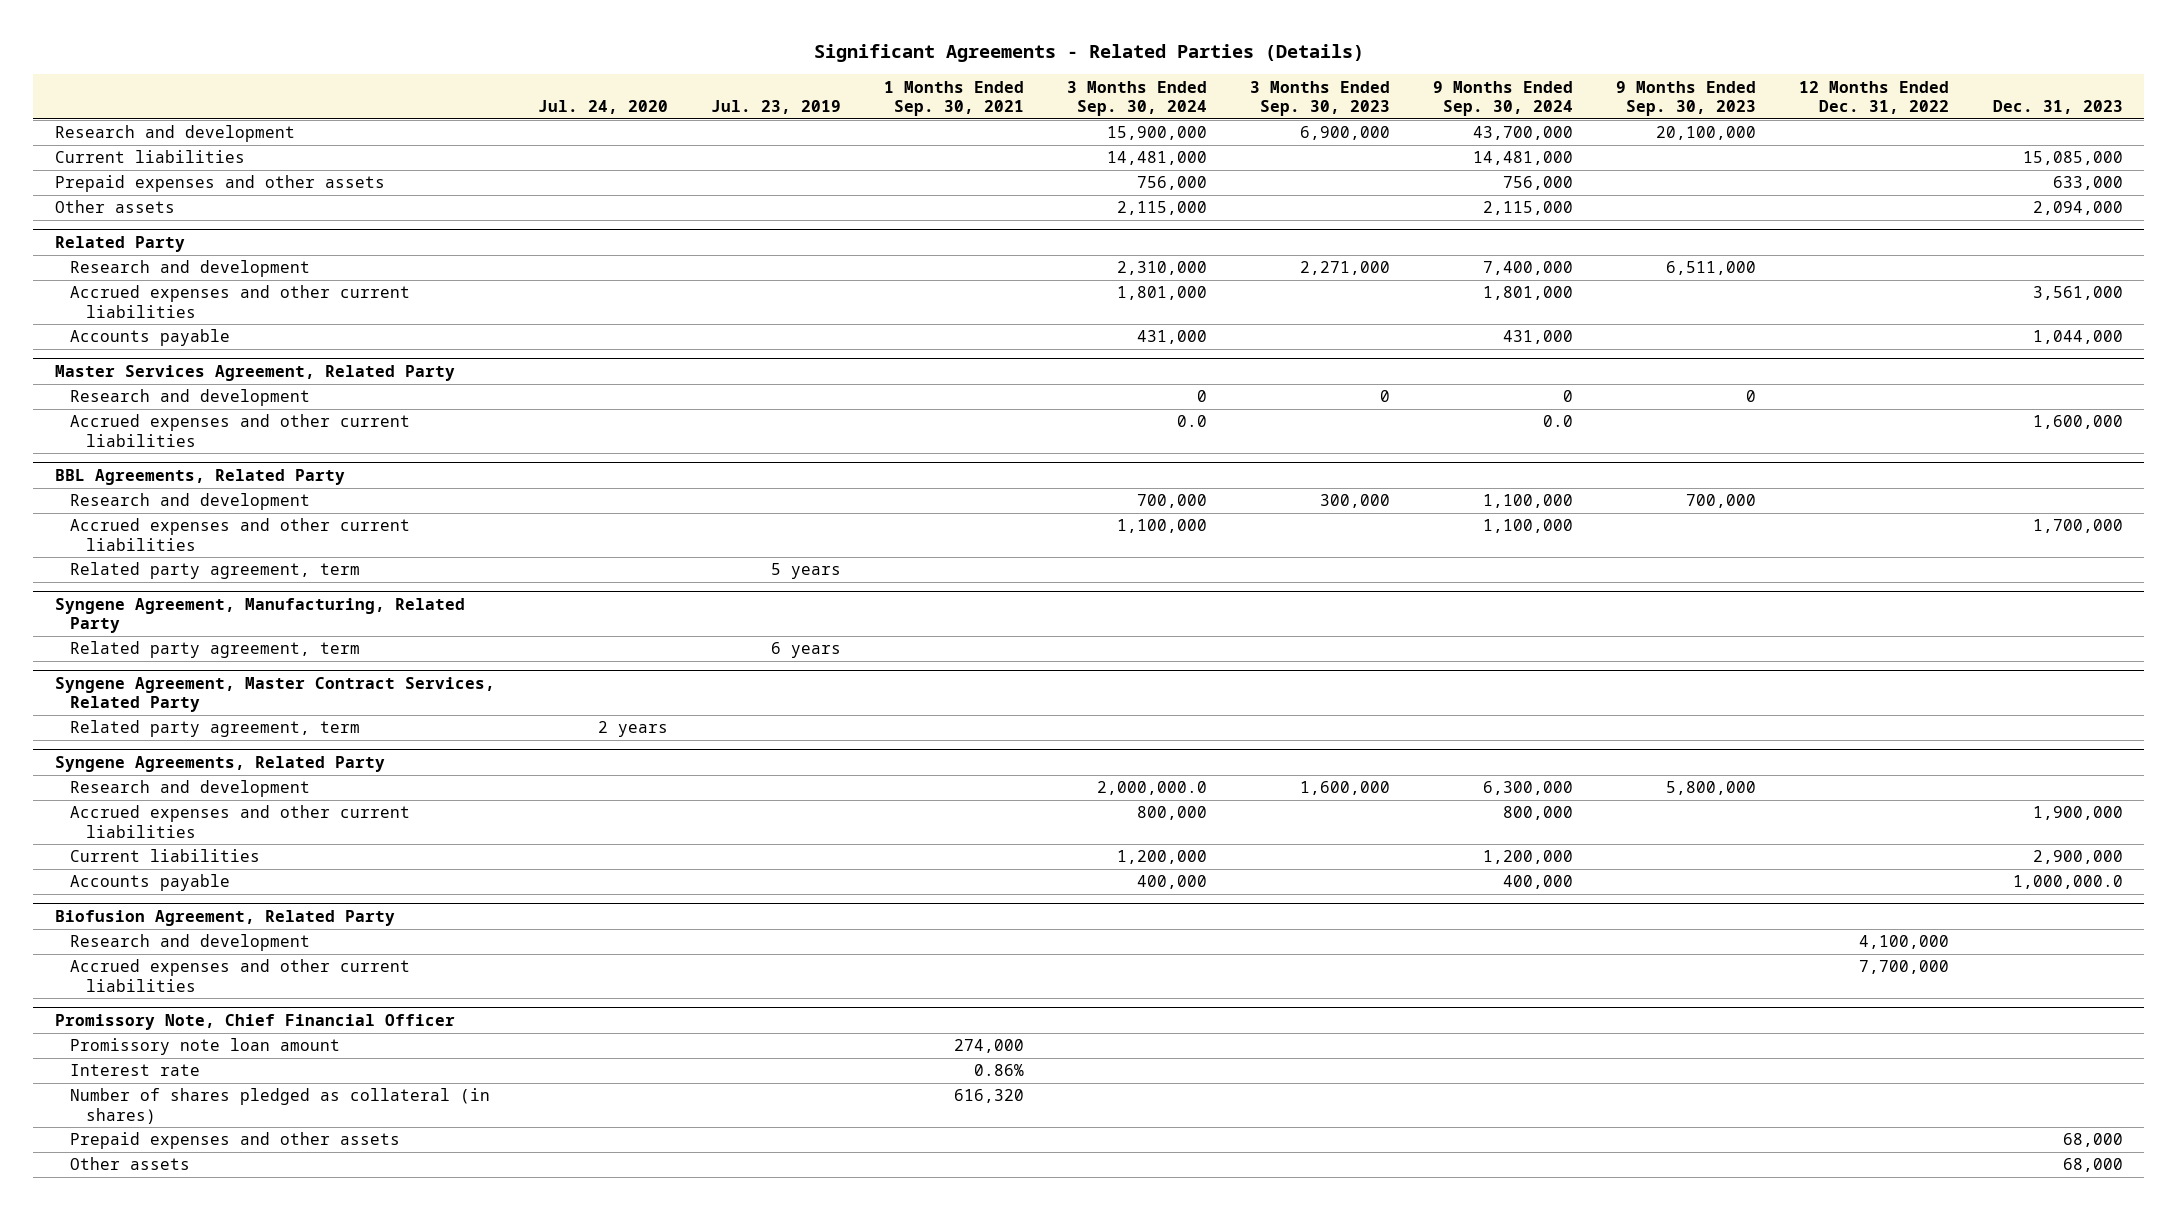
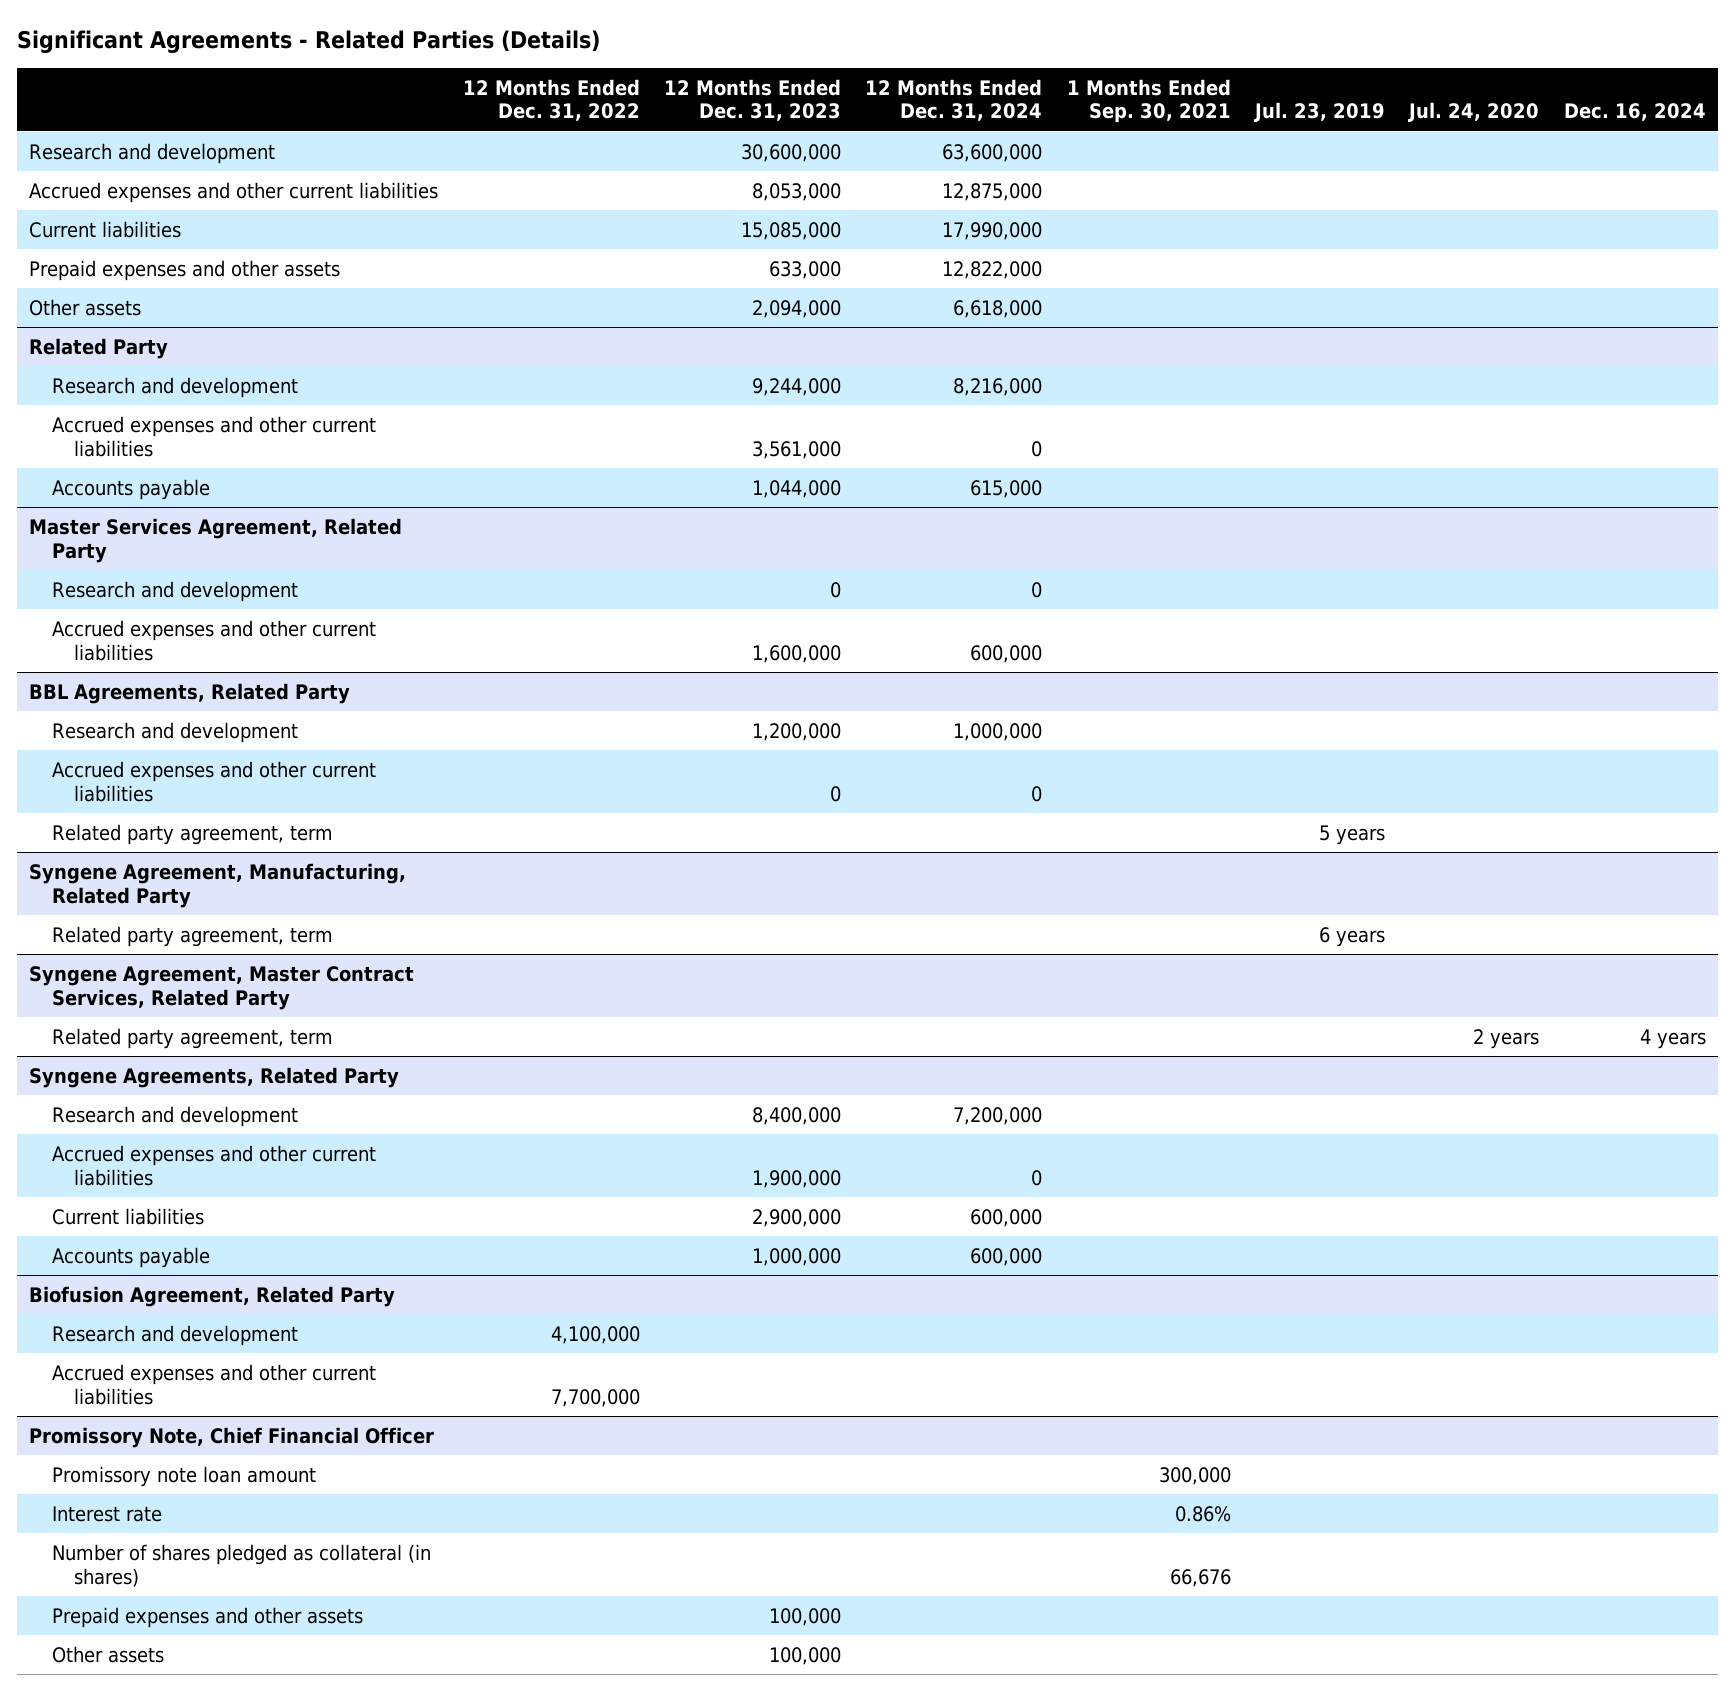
[1067,80,1208,117] 3 Months Ended Sep. 30, 2024 -> none
[1250,80,1391,117] 3 Months Ended Sep. 30, 2023 -> none
[1433,80,1574,117] 9 Months Ended Sep. 30, 2024 -> none
[1616,80,1757,117] 9 Months Ended Sep. 30, 2023 -> none
[1992,100,2123,115] Dec. 31, 2023 -> none
none -> [664,78,842,122] 12 Months Ended Dec. 31, 2023
none -> [865,78,1043,122] 12 Months Ended Dec. 31, 2024
none -> [1563,103,1706,122] Dec. 16, 2024
none -> [29,181,439,203] Accrued expenses and other current liabilities
[953,1039,1024,1054] 274,000 -> [1158,1466,1231,1485] 300,000
[953,1089,1024,1104] 616,320 -> [1169,1568,1231,1587] 66,676

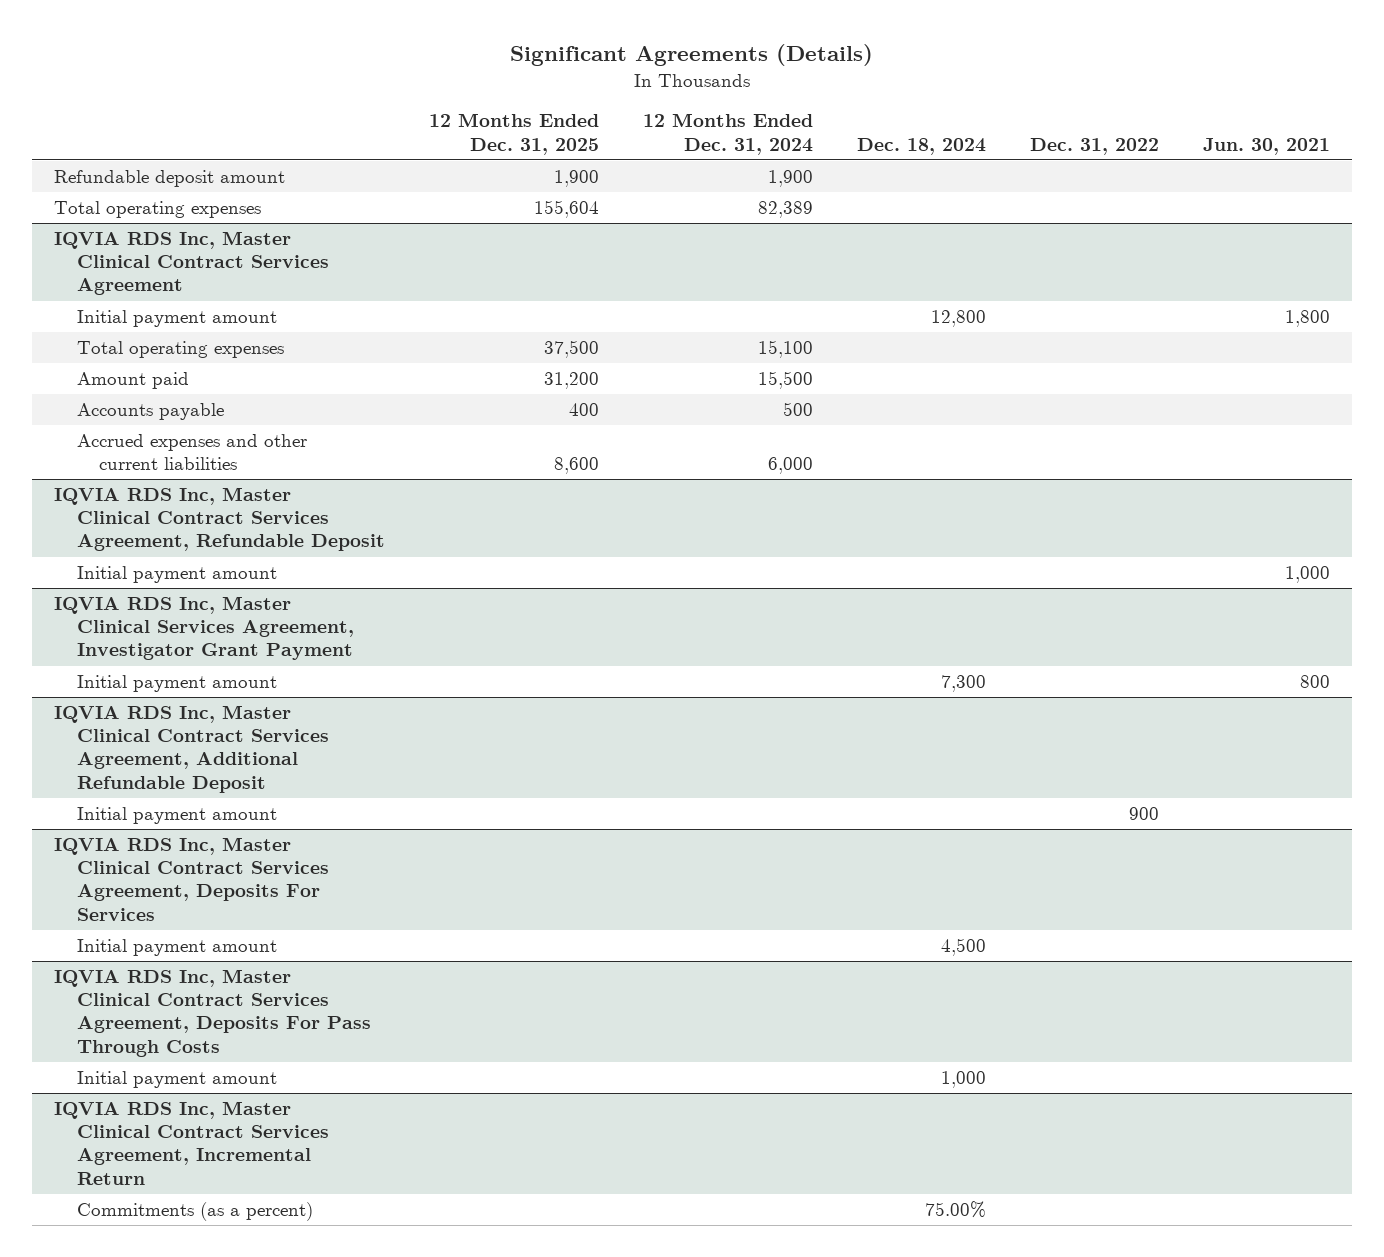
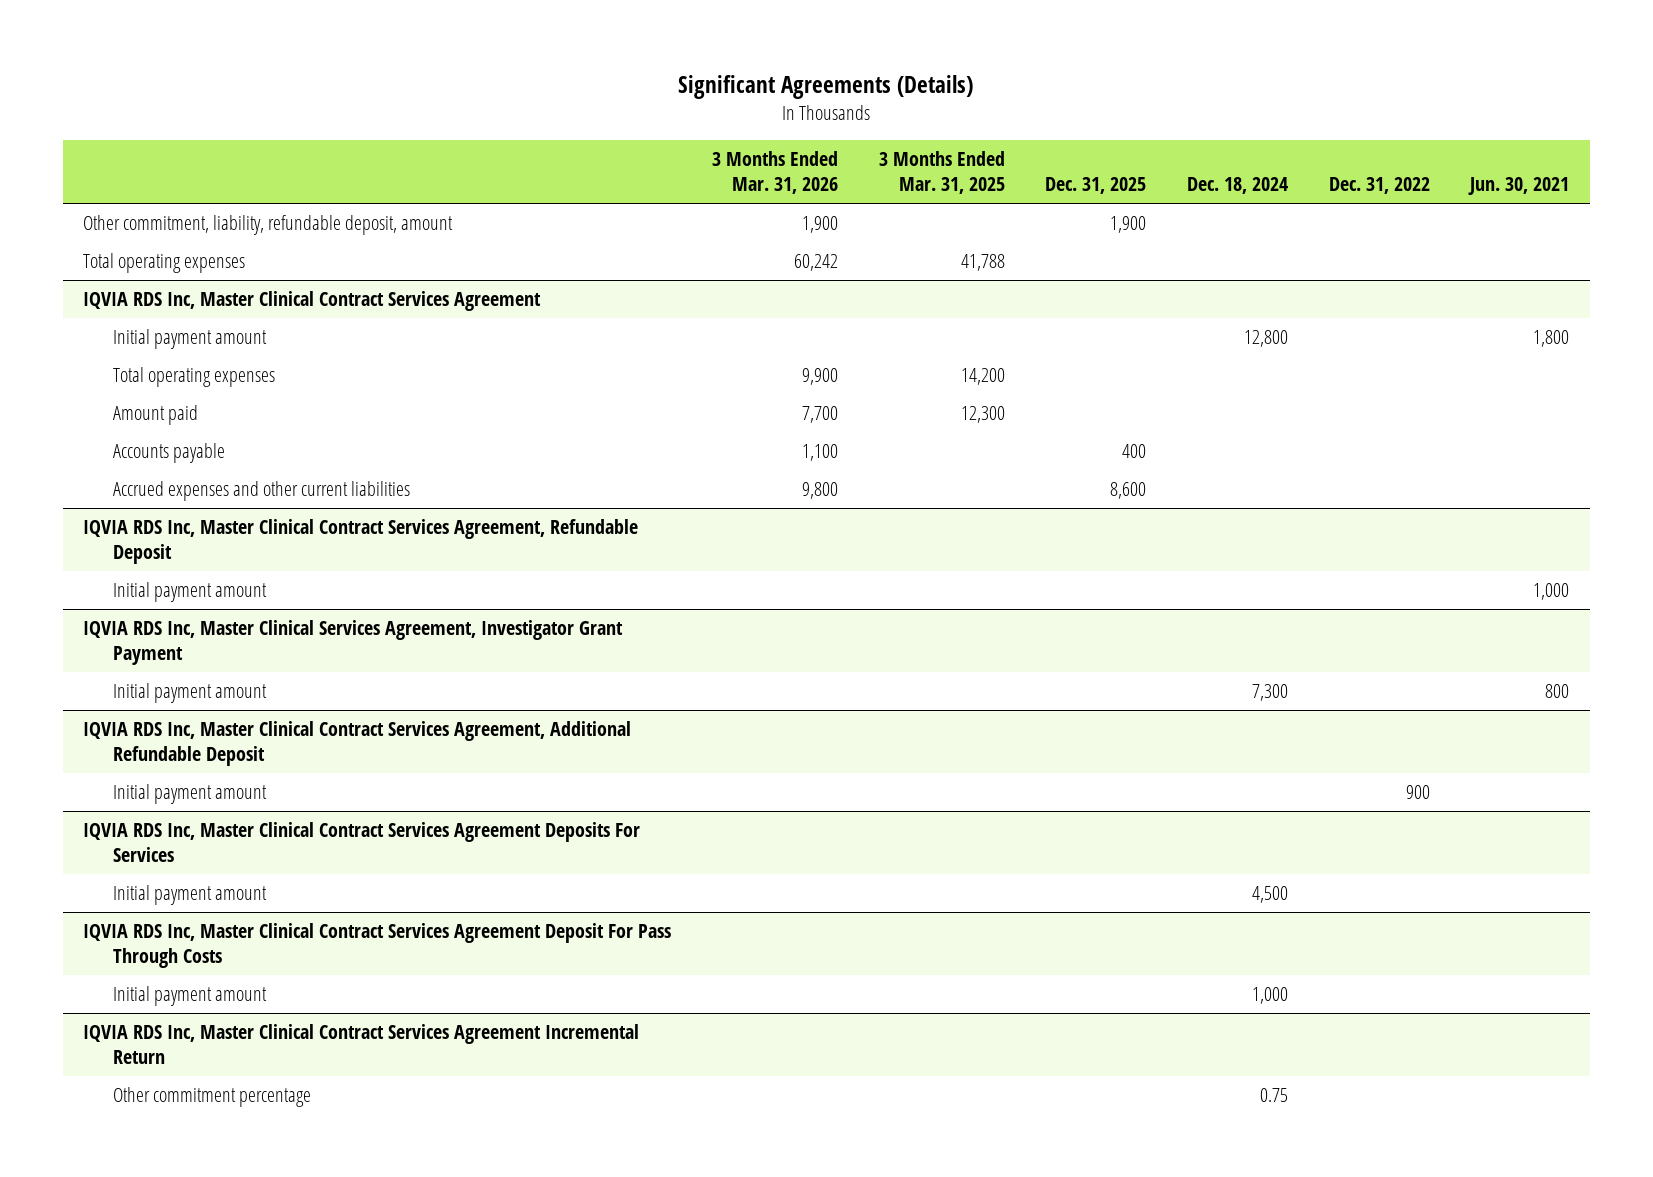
[428,113,599,155] 12 Months Ended Dec. 31, 2025 -> none
[642,113,813,155] 12 Months Ended Dec. 31, 2024 -> none
none -> [712,150,839,195] 3 Months Ended Mar. 31, 2026
none -> [878,150,1005,195] 3 Months Ended Mar. 31, 2025
none -> [1045,177,1147,195] Dec. 31, 2025
[54,170,286,188] Refundable deposit amount -> [83,215,454,236] Other commitment, liability, refundable deposit, amount
[54,837,329,921] IQVIA RDS Inc, Master Clinical Contract Services Agreement, Deposits For Services -> [83,822,641,863] IQVIA RDS Inc, Master Clinical Contract Services Agreement Deposits For Services
[54,969,371,1057] IQVIA RDS Inc, Master Clinical Contract Services Agreement, Deposits For Pass Through Costs -> [83,923,672,969] IQVIA RDS Inc, Master Clinical Contract Services Agreement Deposit For Pass Through Costs
[54,1101,329,1185] IQVIA RDS Inc, Master Clinical Contract Services Agreement, Incremental Return -> [83,1024,640,1065] IQVIA RDS Inc, Master Clinical Contract Services Agreement Incremental Return
[76,1202,313,1222] Commitments (as a percent) -> [112,1087,311,1108] Other commitment percentage
[924,1201,986,1219] 75.00% -> [1260,1088,1289,1103] 0.75

